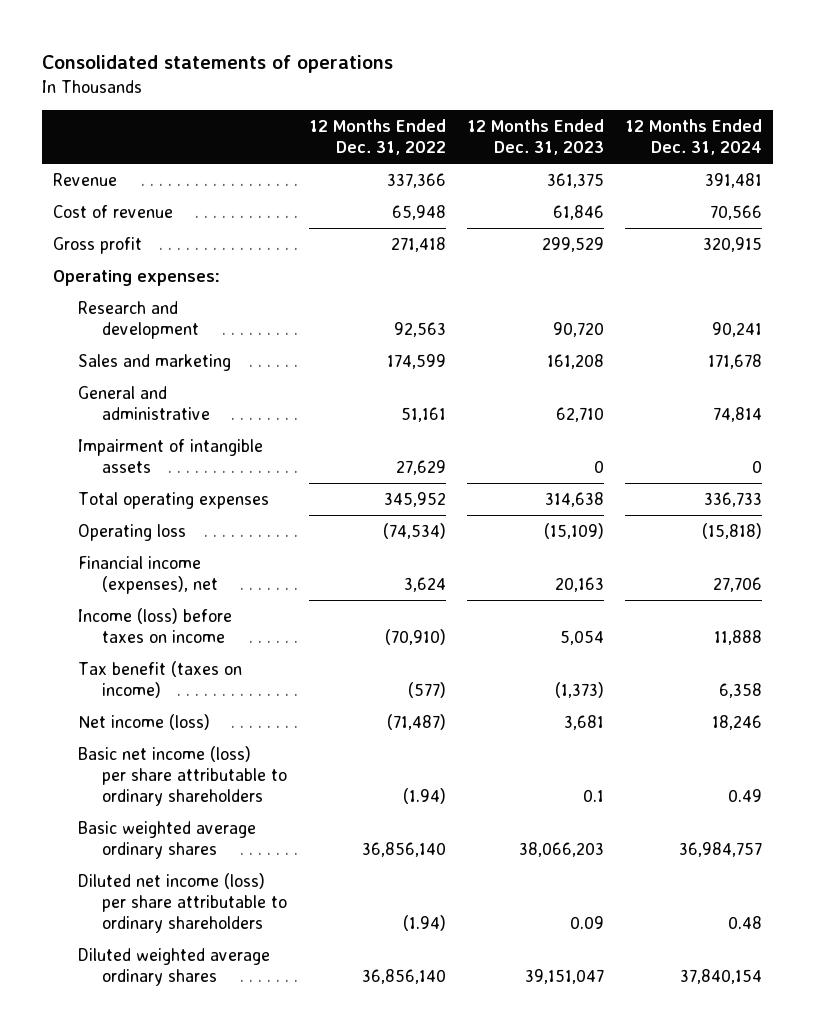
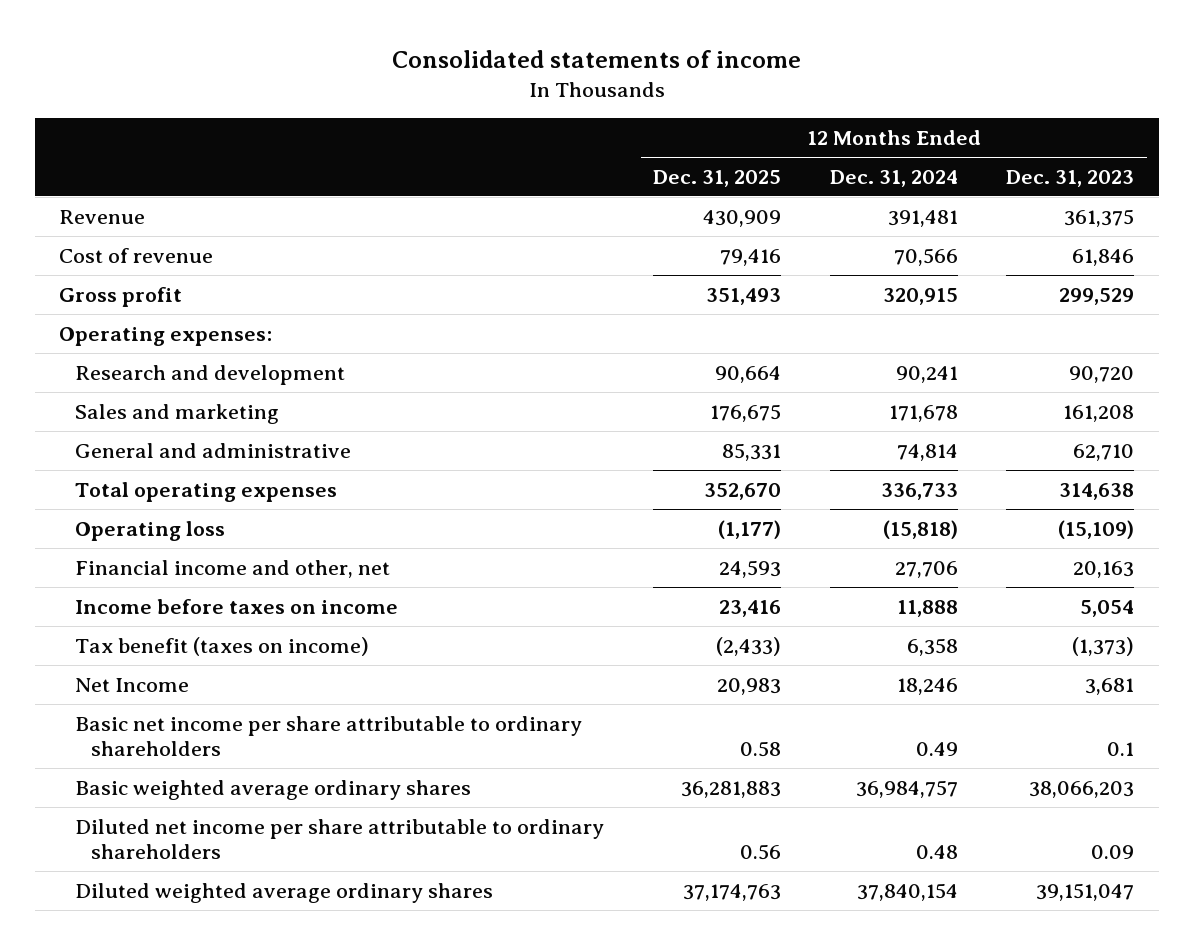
[42,55,394,74] Consolidated statements of operations -> [391,50,801,69] Consolidated statements of income
[308,119,446,156] 12 Months Ended Dec. 31, 2022 -> none
none -> [652,169,781,187] Dec. 31, 2025
[77,438,263,473] Impairment of intangible assets -> none
[77,555,219,594] Financial income (expenses), net -> [75,559,391,578] Financial income and other, net
[77,607,232,643] Income (loss) before taxes on income -> [75,598,399,614] Income before taxes on income
[77,713,210,730] Net income (loss) -> [75,677,190,692] Net Income
[77,745,288,806] Basic net income (loss) per share attributable to ordinary shareholders -> [75,715,583,757] Basic net income per share attributable to ordinary shareholders
[77,872,288,933] Diluted net income (loss) per share attributable to ordinary shareholders -> [75,818,605,860] Diluted net income per share attributable to ordinary shareholders

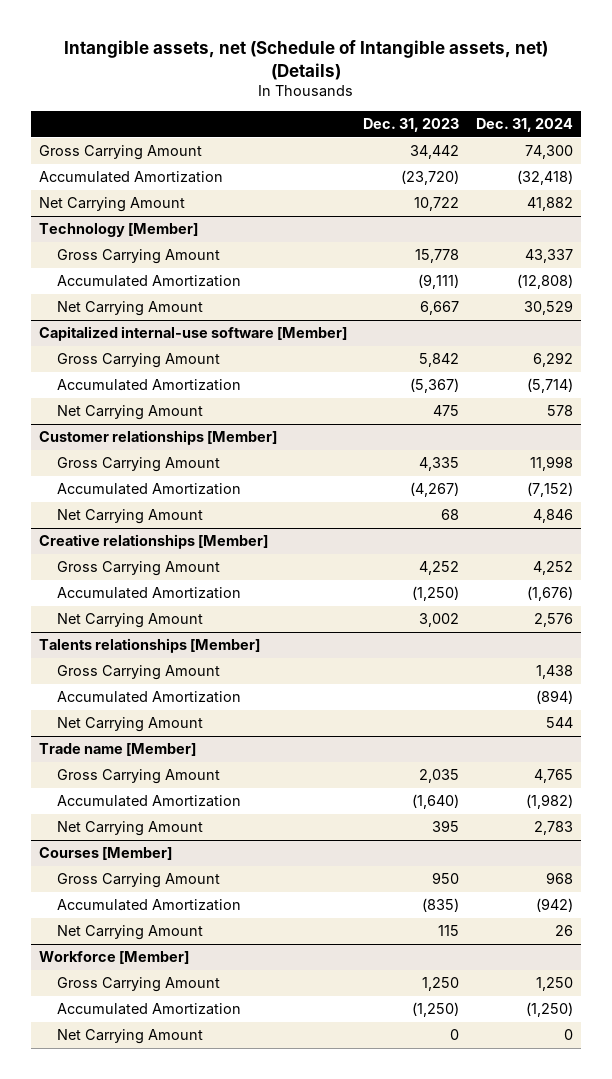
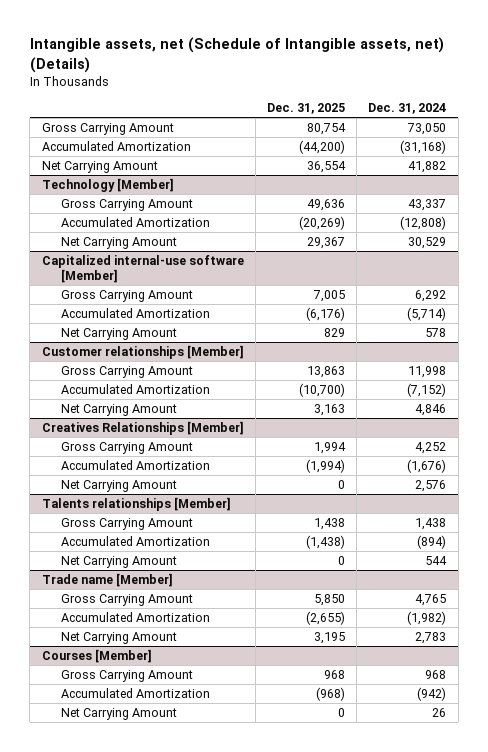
[363,118,460,133] Dec. 31, 2023 -> none
none -> [267,103,346,115] Dec. 31, 2025
[524,145,573,160] 74,300 -> [407,122,447,135] 73,050
[516,170,573,186] (32,418) -> [400,139,447,154] (31,168)
[39,534,269,550] Creative relationships [Member] -> [41,420,244,435] Creatives Relationships [Member]
[39,951,190,965] Workforce [Member] -> none
[56,977,220,993] Gross Carrying Amount -> none
[56,1003,241,1016] Accumulated Amortization -> none
[56,1029,203,1045] Net Carrying Amount -> none

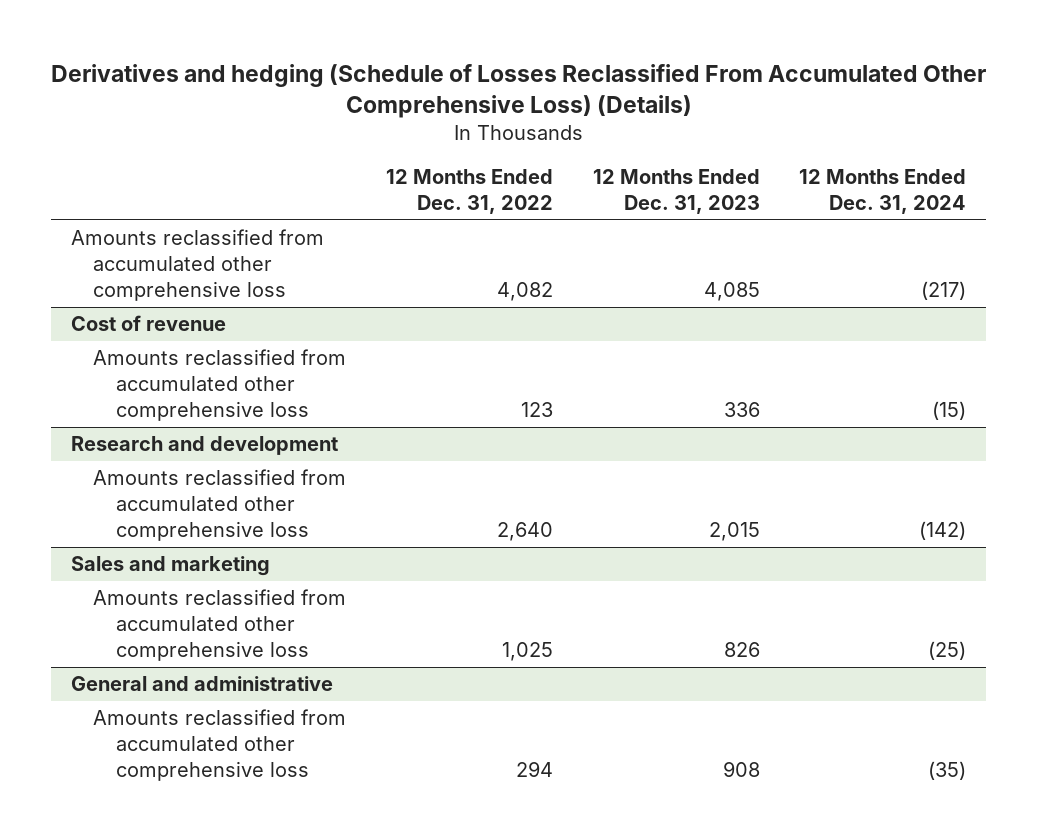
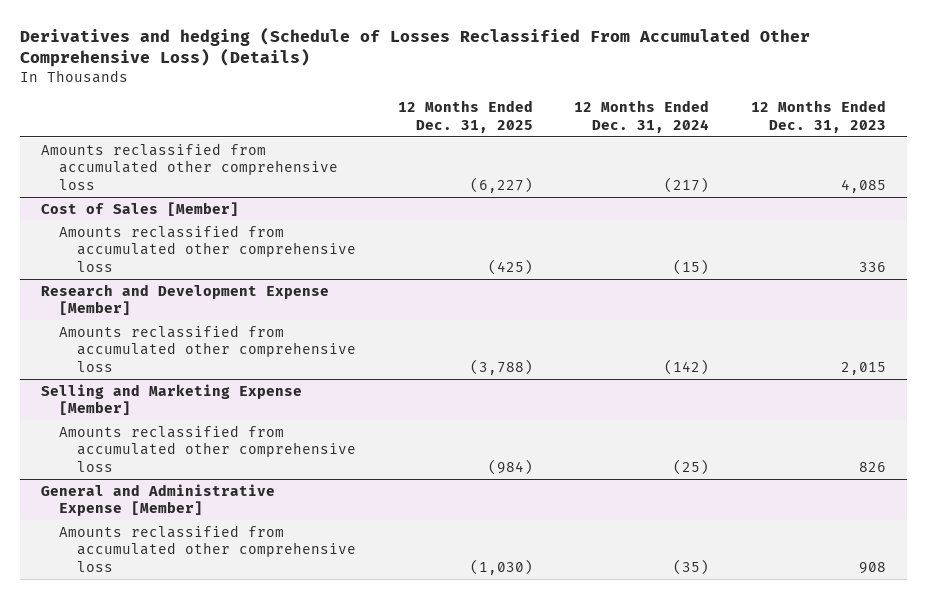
[386,169,554,215] 12 Months Ended Dec. 31, 2022 -> none
none -> [397,100,533,134] 12 Months Ended Dec. 31, 2025
[70,315,226,332] Cost of revenue -> [41,201,240,216] Cost of Sales [Member]
[70,436,338,456] Research and development -> [41,283,330,316] Research and Development Expense [Member]
[70,556,270,577] Sales and marketing -> [41,383,303,416] Selling and Marketing Expense [Member]
[70,676,333,692] General and administrative -> [41,483,276,517] General and Administrative Expense [Member]

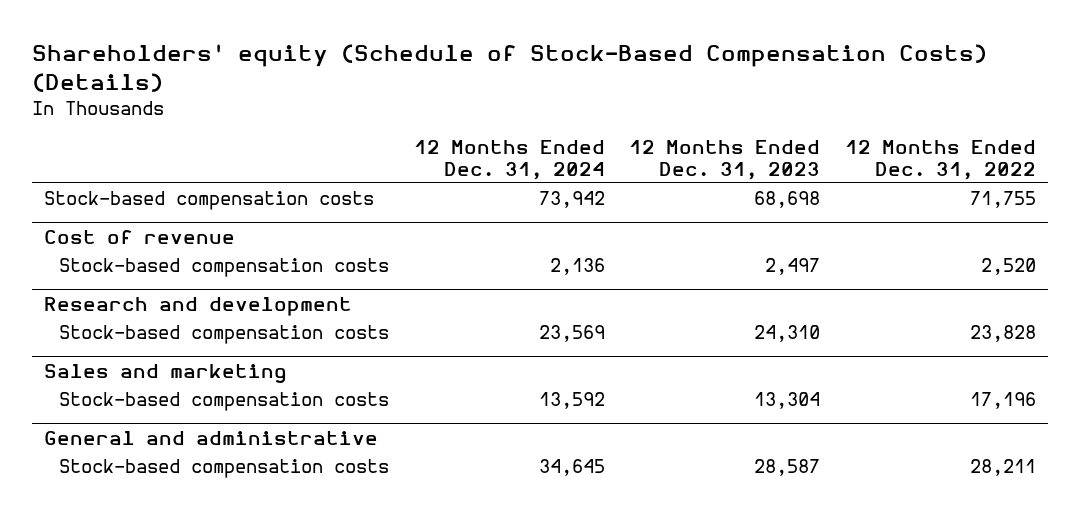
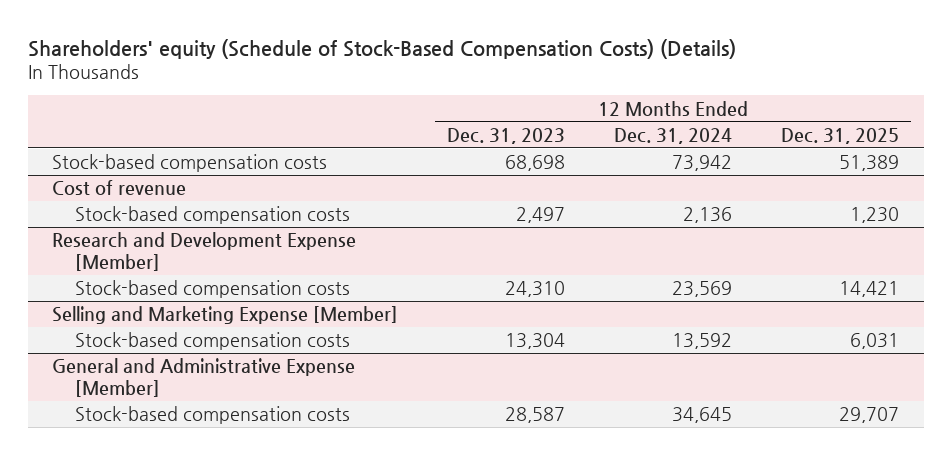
[844,140,1036,180] 12 Months Ended Dec. 31, 2022 -> none
none -> [781,127,900,144] Dec. 31, 2025
[44,296,353,316] Research and development -> [52,232,357,271] Research and Development Expense [Member]
[44,363,288,383] Sales and marketing -> [52,306,399,325] Selling and Marketing Expense [Member]
[44,430,379,445] General and administrative -> [52,358,356,397] General and Administrative Expense [Member]

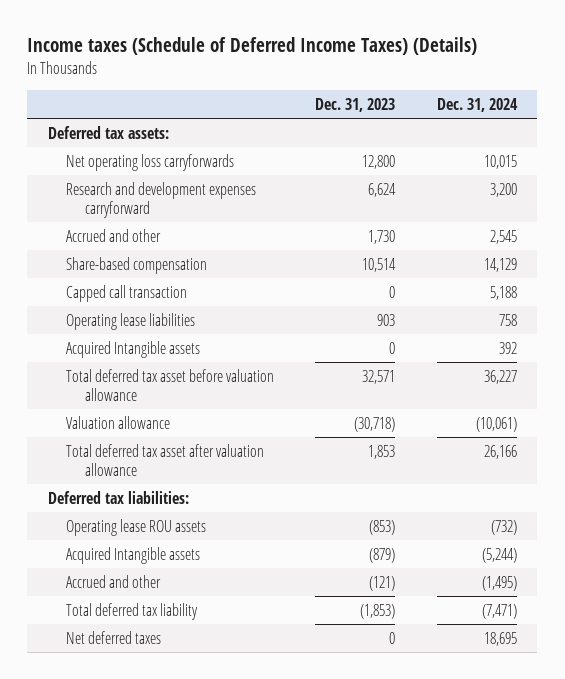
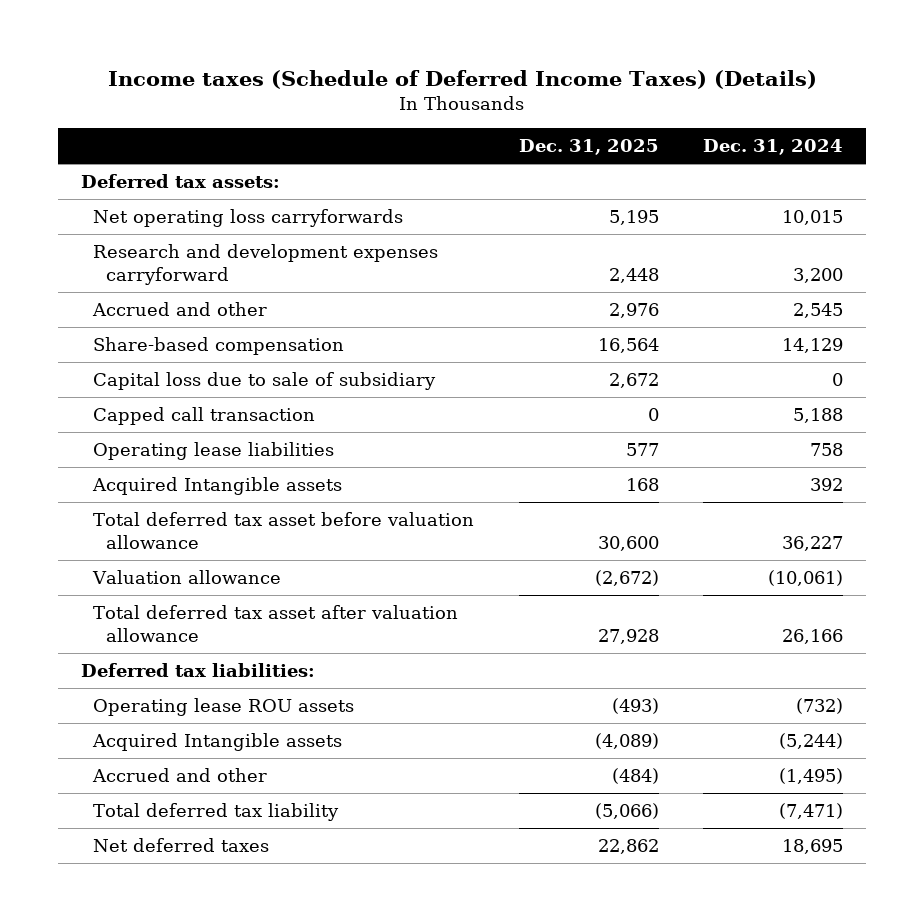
[315,97,396,112] Dec. 31, 2023 -> none
none -> [518,138,659,155] Dec. 31, 2025
none -> [93,372,437,391] Capital loss due to sale of subsidiary

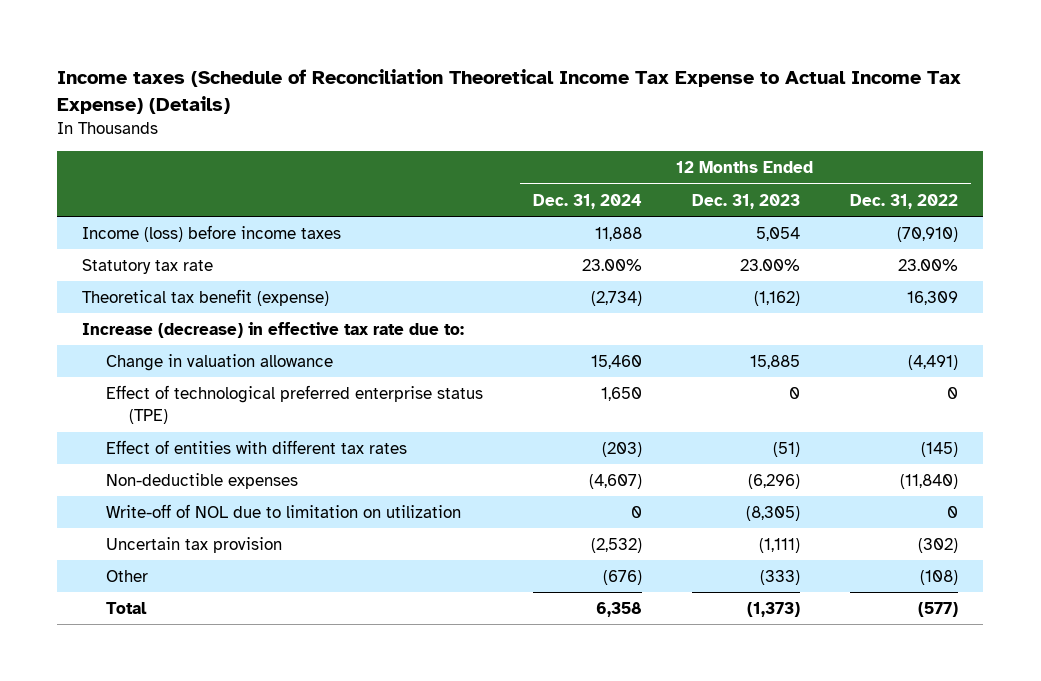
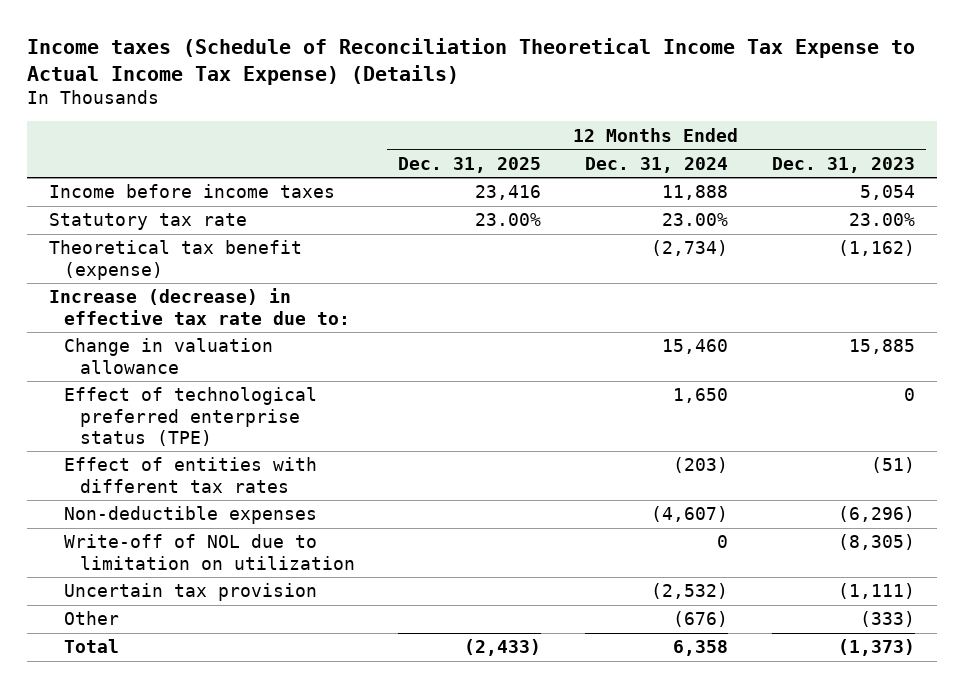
[850,193,959,209] Dec. 31, 2022 -> none
none -> [398,156,542,173] Dec. 31, 2025
[82,225,342,243] Income (loss) before income taxes -> [48,184,335,199] Income before income taxes

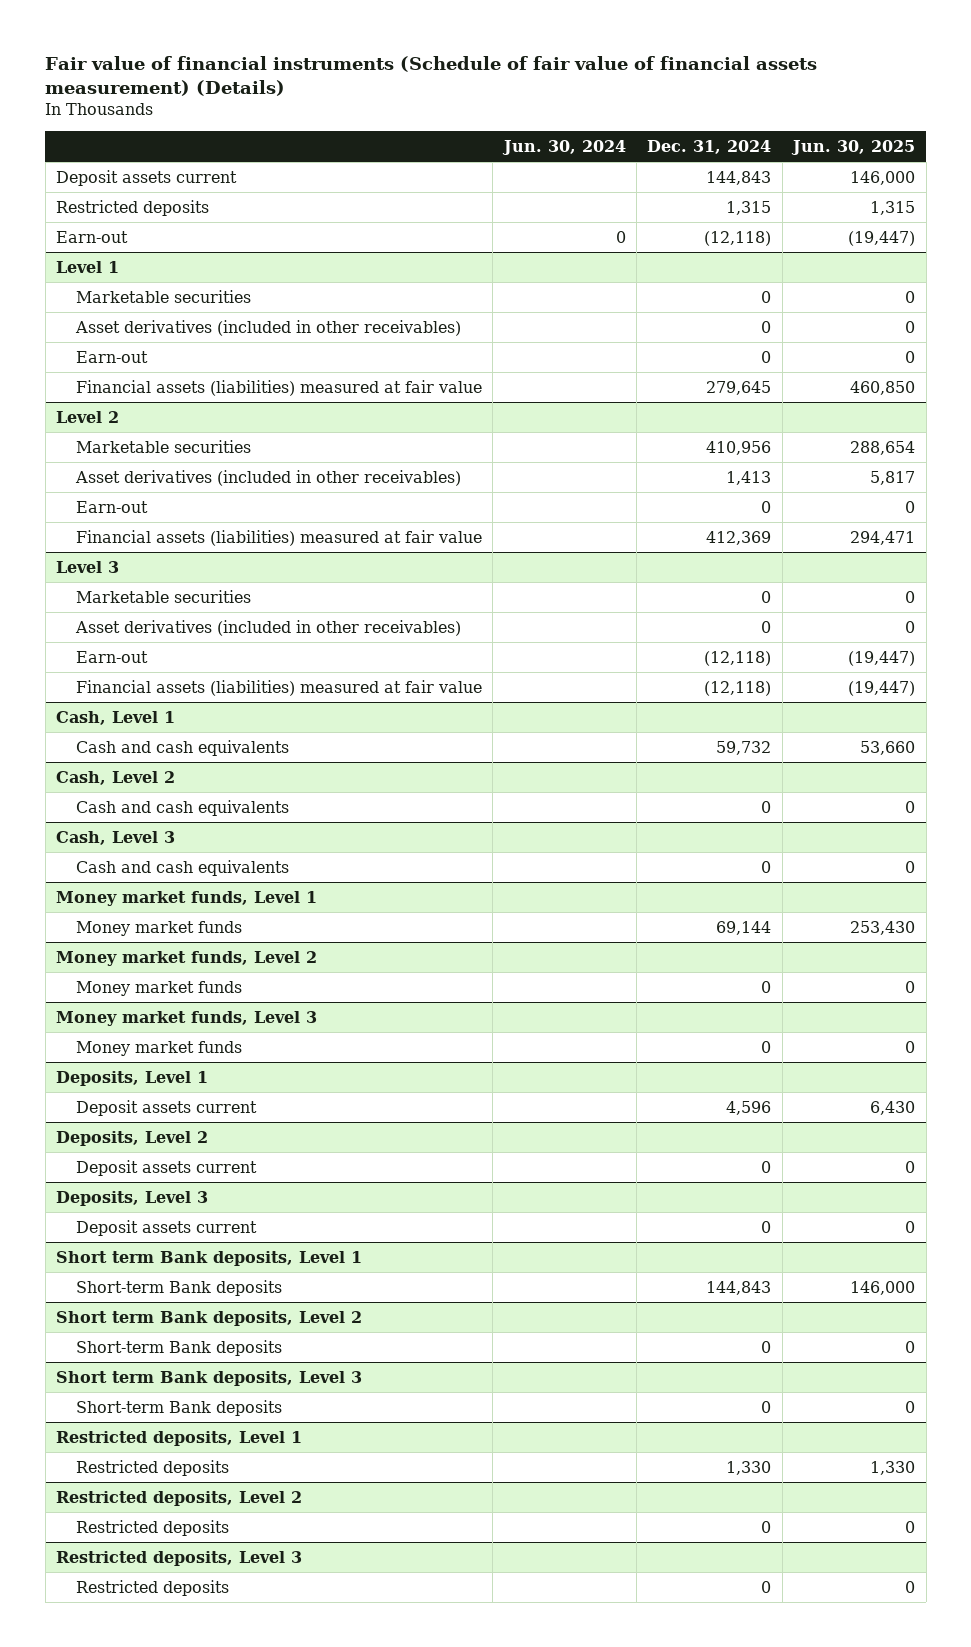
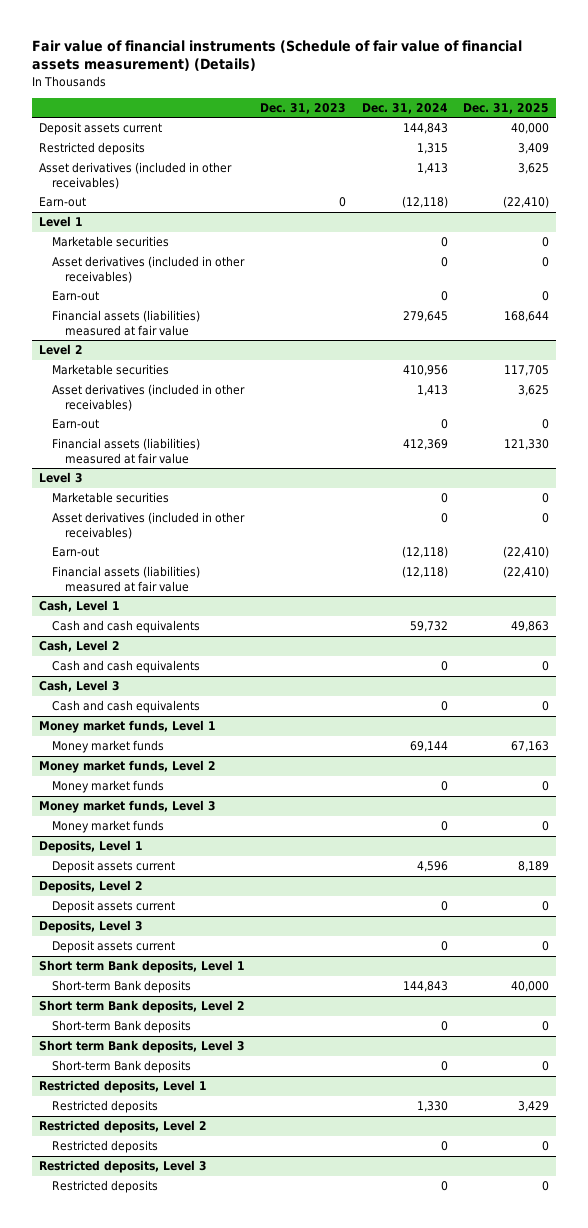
[501,139,626,155] Jun. 30, 2024 -> none
[791,139,916,155] Jun. 30, 2025 -> none
none -> [260,102,347,114] Dec. 31, 2023
none -> [462,102,549,114] Dec. 31, 2025
none -> [39,162,233,189] Asset derivatives (included in other receivables)

